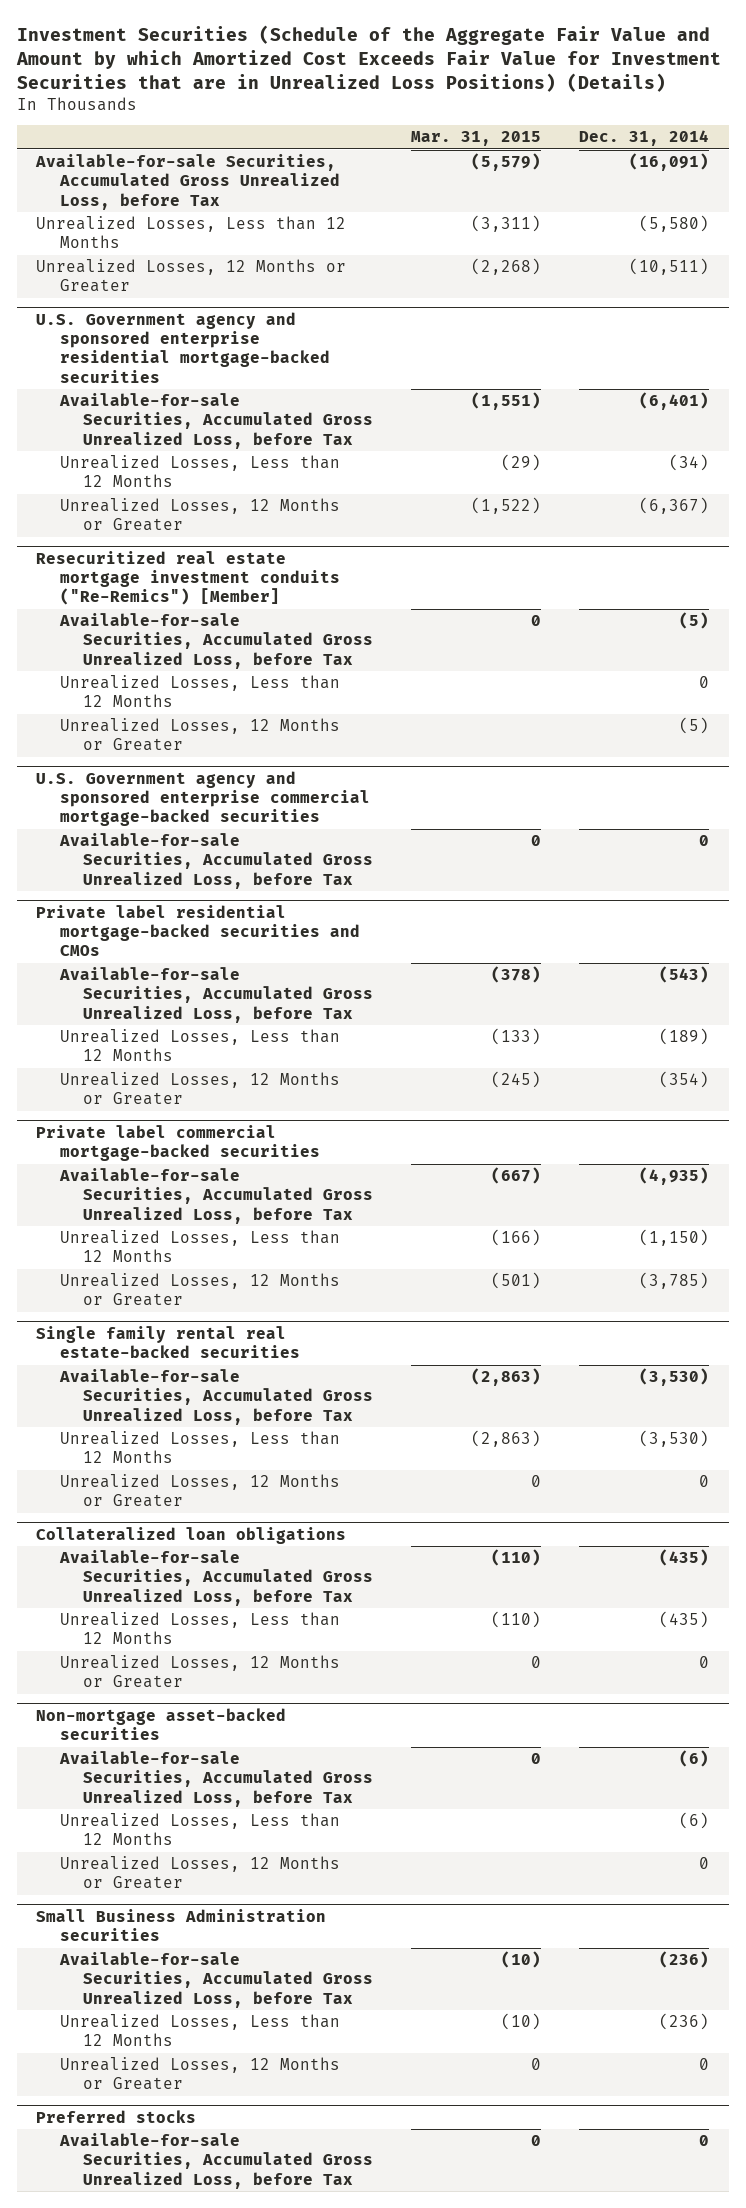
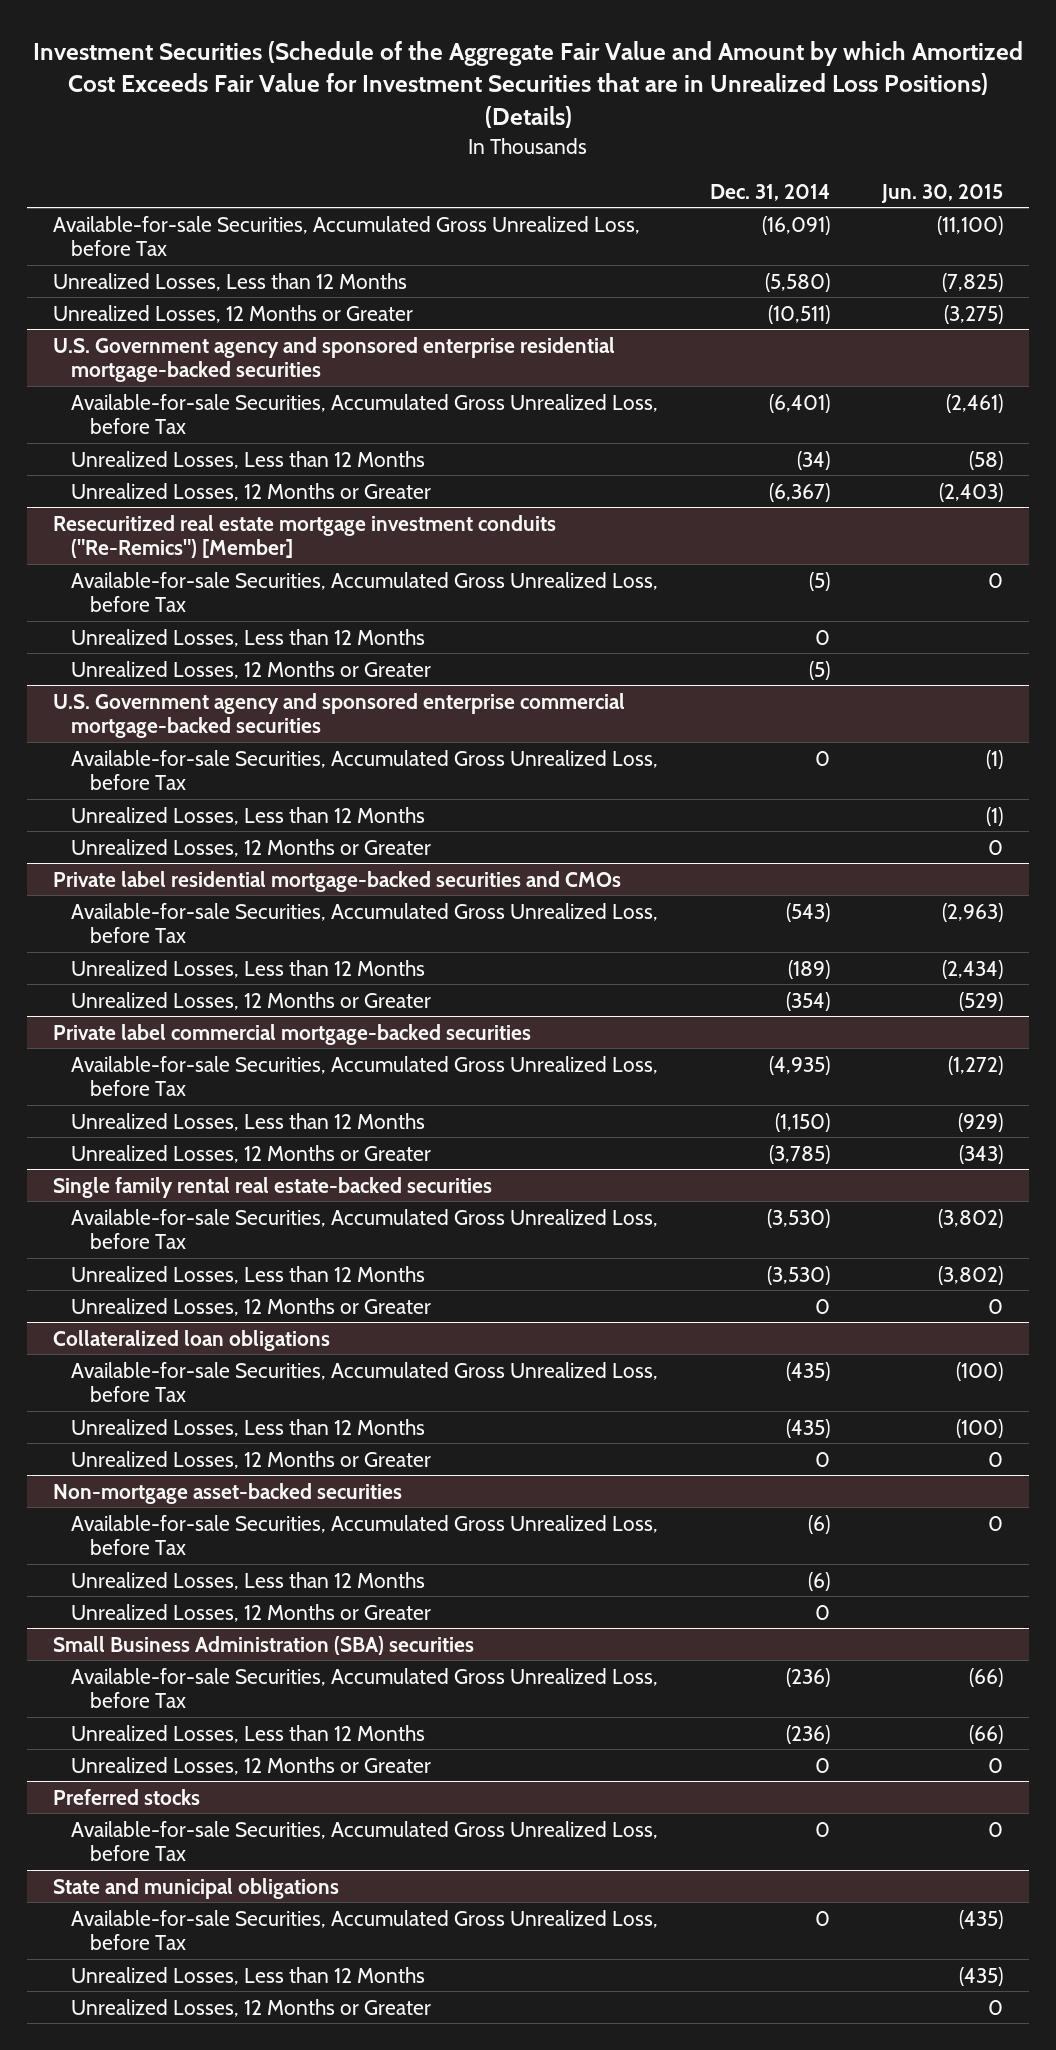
[411,131,542,147] Mar. 31, 2015 -> none
none -> [881,183,1004,203] Jun. 30, 2015
none -> [71,806,426,825] Unrealized Losses, Less than 12 Months
none -> [71,838,432,857] Unrealized Losses, 12 Months or Greater
[36,1908,327,1942] Small Business Administration securities -> [52,1635,474,1655] Small Business Administration (SBA) securities
none -> [52,1877,339,1899] State and municipal obligations
none -> [71,1909,659,1951] Available-for-sale Securities, Accumulated Gross Unrealized Loss, before Tax
none -> [71,1966,426,1985] Unrealized Losses, Less than 12 Months
none -> [71,1998,432,2017] Unrealized Losses, 12 Months or Greater

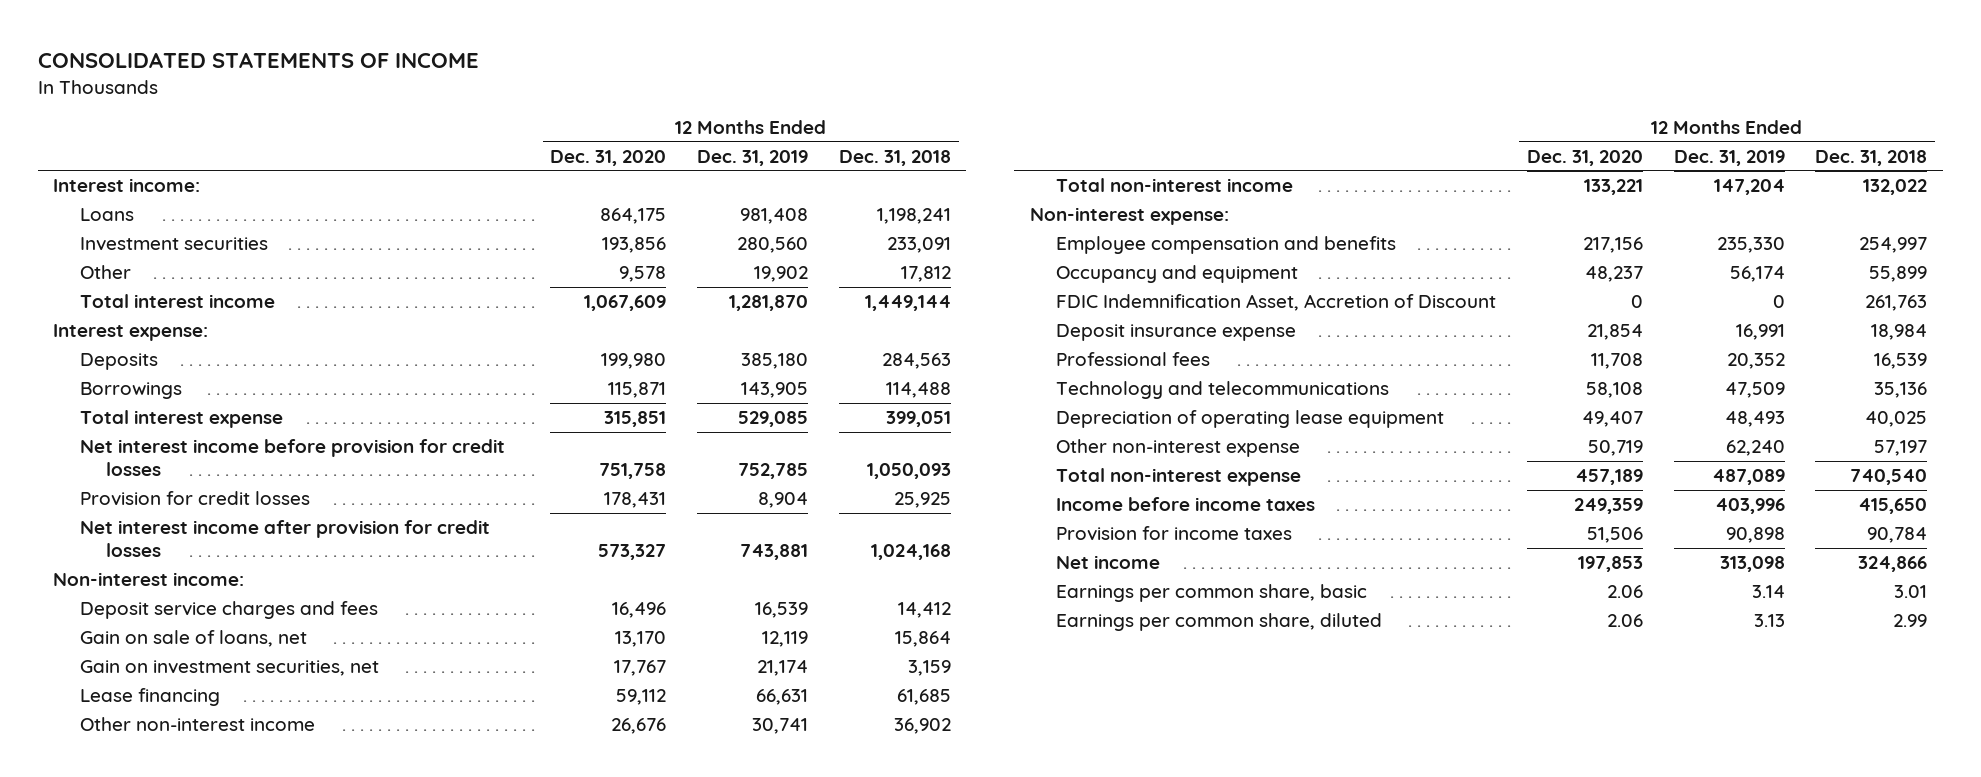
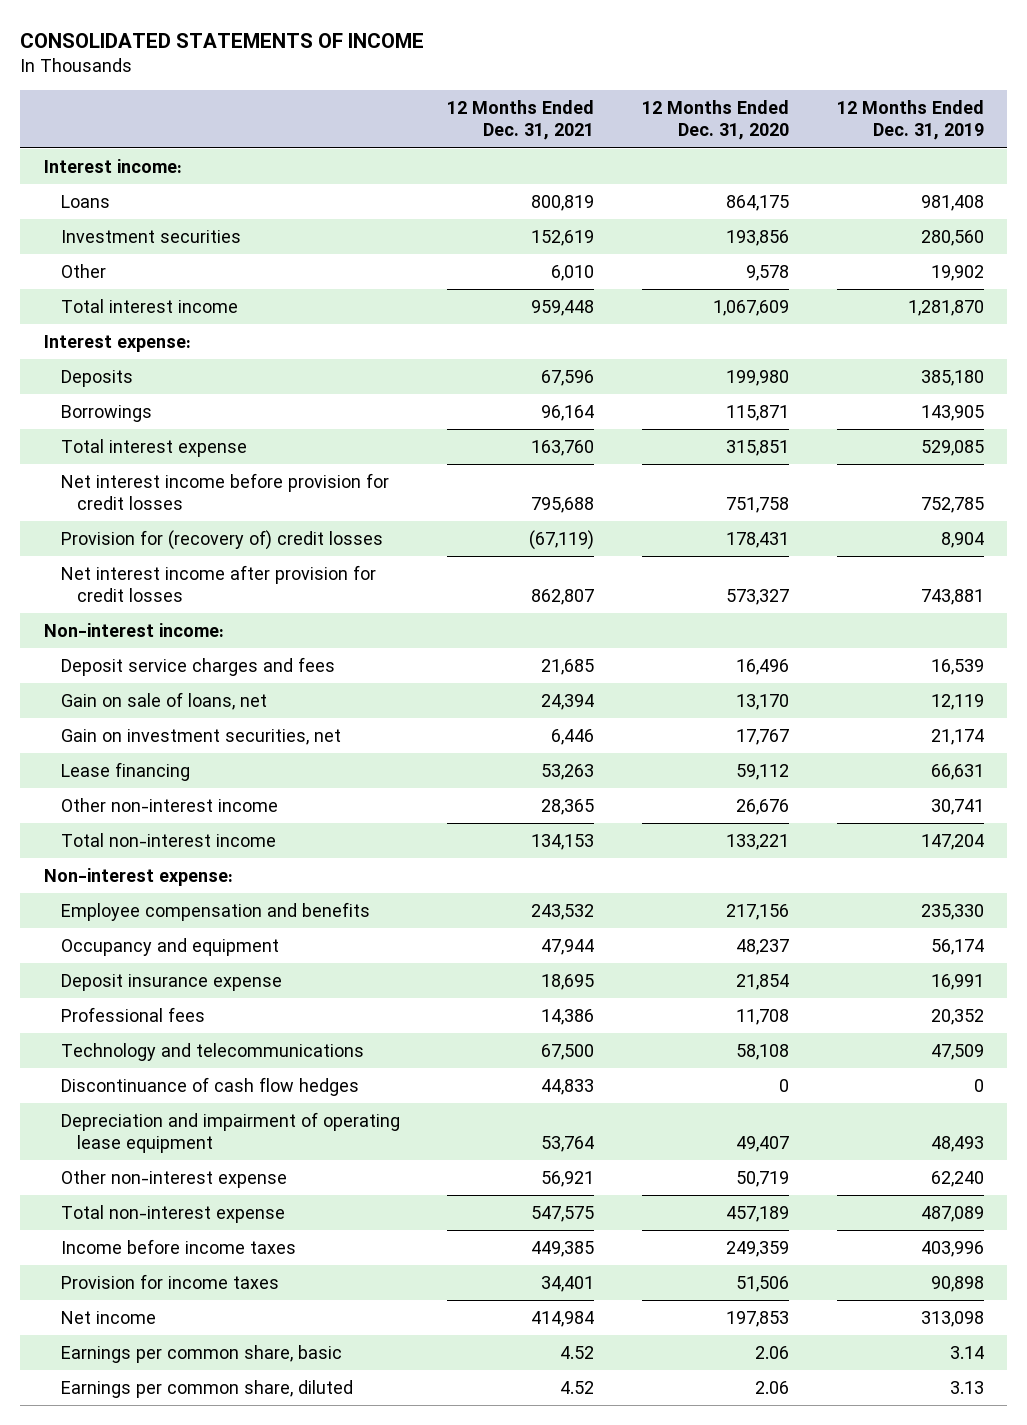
[838,149,951,166] Dec. 31, 2018 -> none
none -> [447,100,595,141] 12 Months Ended Dec. 31, 2021
[79,491,310,507] Provision for credit losses -> [60,529,383,550] Provision for (recovery of) credit losses
[1056,294,1497,312] FDIC Indemnification Asset, Accretion of Discount -> none
none -> [60,1076,359,1096] Discontinuance of cash flow hedges
[1056,410,1445,429] Depreciation of operating lease equipment -> [60,1111,400,1154] Depreciation and impairment of operating lease equipment

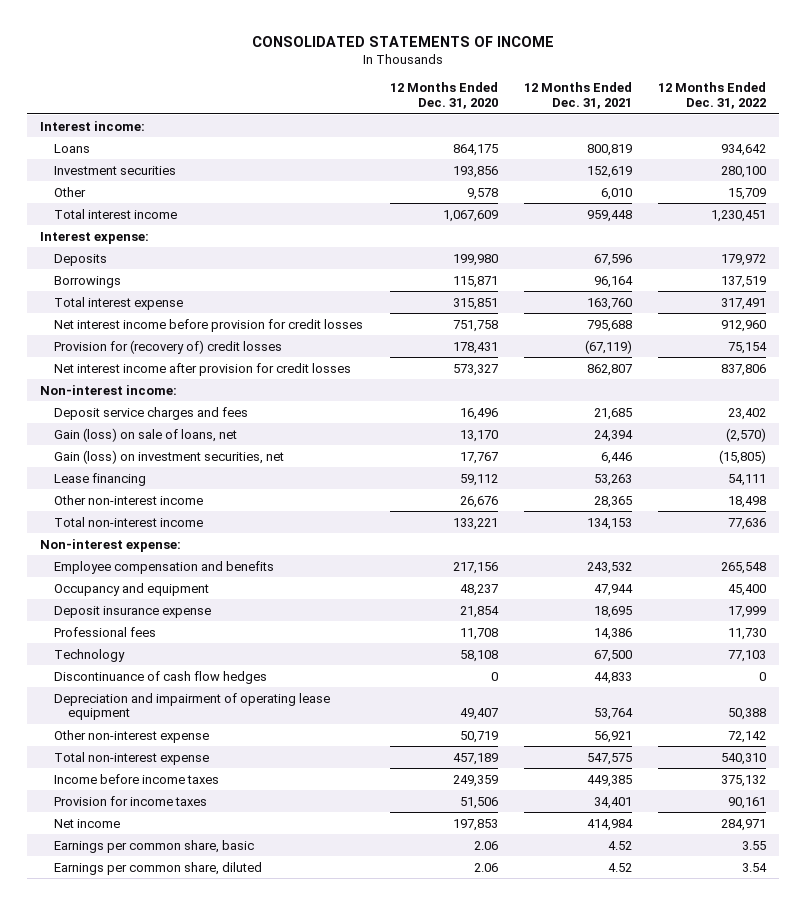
[836,100,984,141] 12 Months Ended Dec. 31, 2019 -> none
none -> [658,82,767,110] 12 Months Ended Dec. 31, 2022
[60,691,267,710] Gain on sale of loans, net -> [54,427,238,442] Gain (loss) on sale of loans, net
[60,728,341,745] Gain on investment securities, net -> [54,449,285,464] Gain (loss) on investment securities, net
[60,1042,364,1061] Technology and telecommunications -> [54,648,126,662] Technology

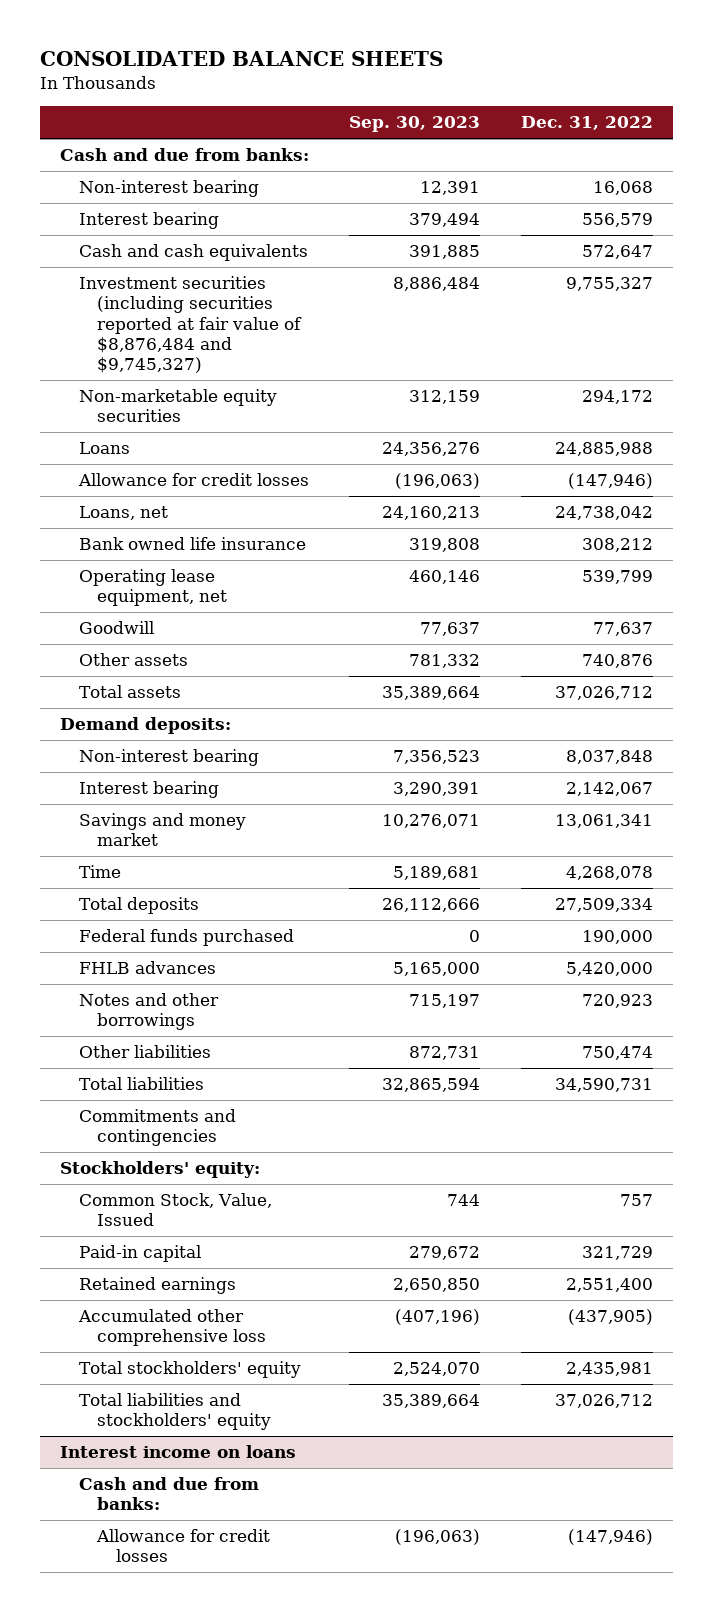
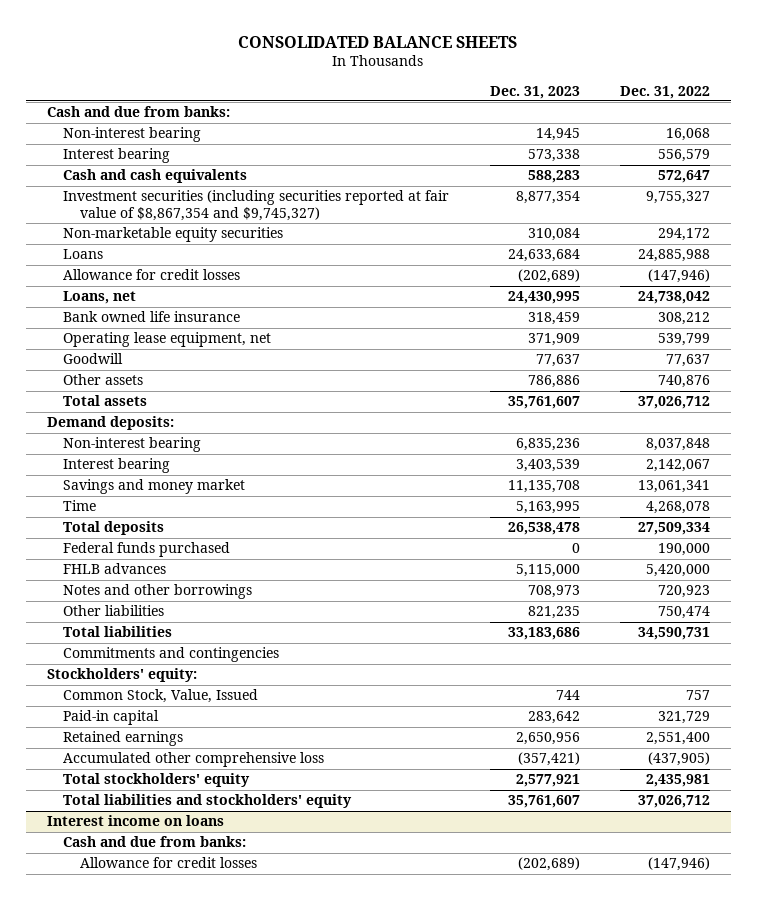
[349,116,481,133] Sep. 30, 2023 -> none
none -> [489,85,580,99] Dec. 31, 2023
[78,276,303,374] Investment securities (including securities reported at fair value of $8,876,484 and $9,745,327) -> [63,190,450,222] Investment securities (including securities reported at fair value of $8,867,354 and $9,745,327)

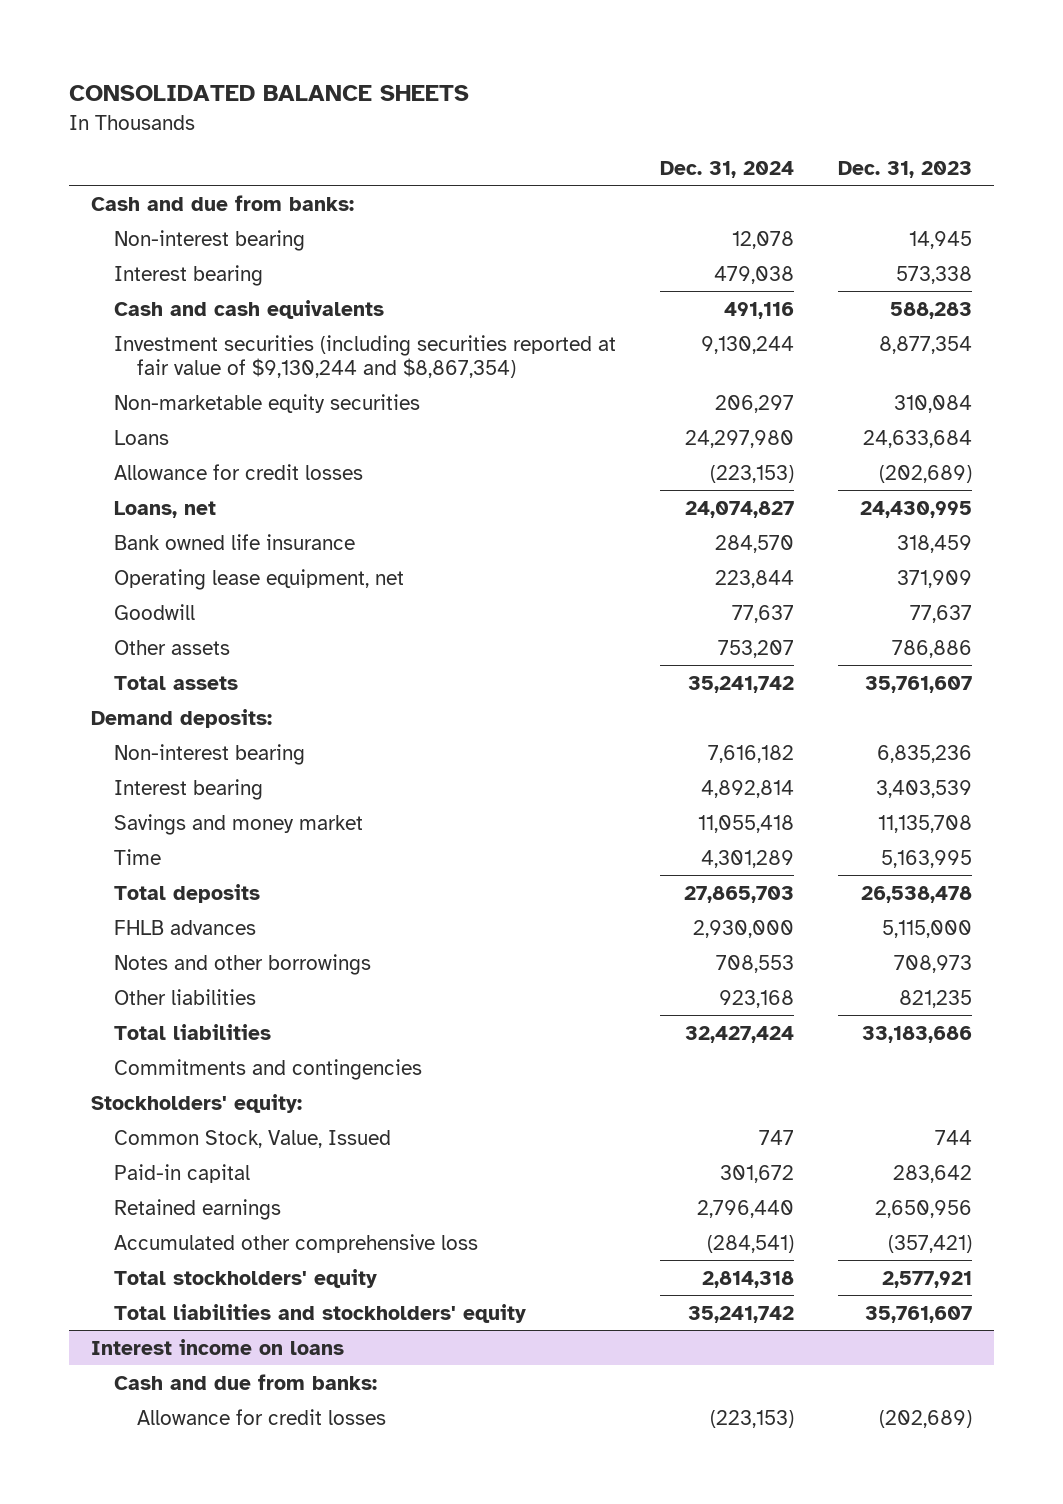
[620,85,711,99] Dec. 31, 2022 -> none
none -> [659,161,794,179] Dec. 31, 2024
[63,190,450,222] Investment securities (including securities reported at fair value of $8,867,354 and $9,745,327) -> [113,334,616,378] Investment securities (including securities reported at fair value of $9,130,244 and $8,867,354)
[63,542,231,558] Federal funds purchased -> none

